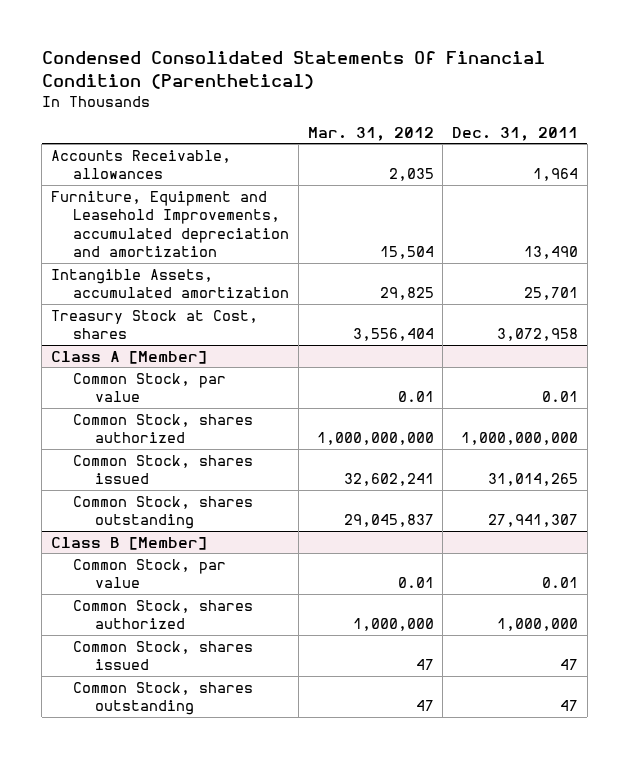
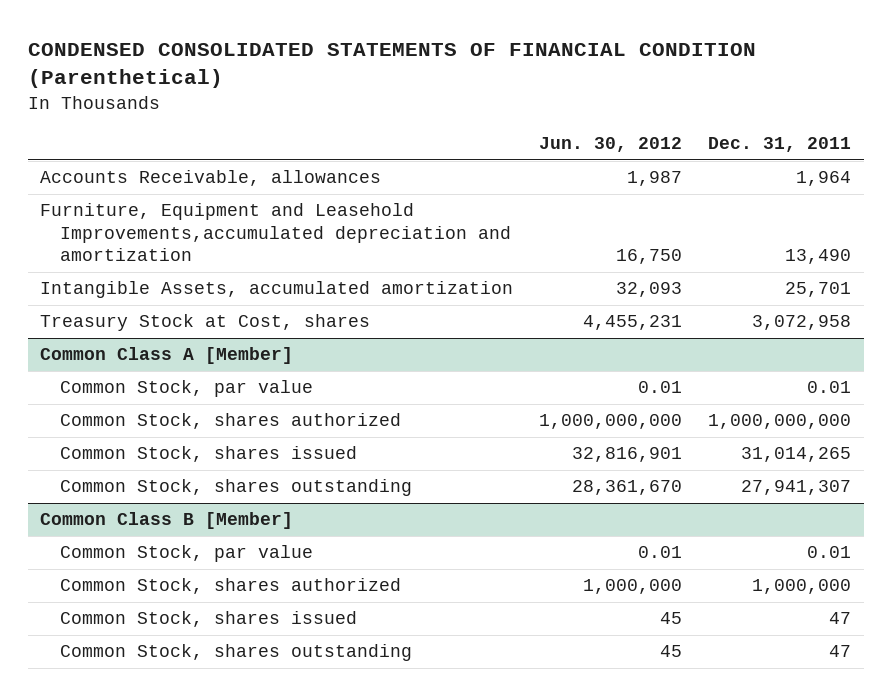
[41,51,545,89] Condensed Consolidated Statements Of Financial Condition (Parenthetical) -> [27,42,756,89] CONDENSED CONSOLIDATED STATEMENTS OF FINANCIAL CONDITION (Parenthetical)
[307,126,434,141] Mar. 31, 2012 -> none
none -> [539,137,683,153] Jun. 30, 2012
[51,190,290,257] Furniture, Equipment and Leasehold Improvements, accumulated depreciation and amortization -> [40,203,512,262] Furniture, Equipment and Leasehold Improvements,accumulated depreciation and amortization
[51,350,208,364] Class A [Member] -> [40,347,294,365] Common Class A [Member]
[51,536,208,550] Class B [Member] -> [40,512,294,530] Common Class B [Member]

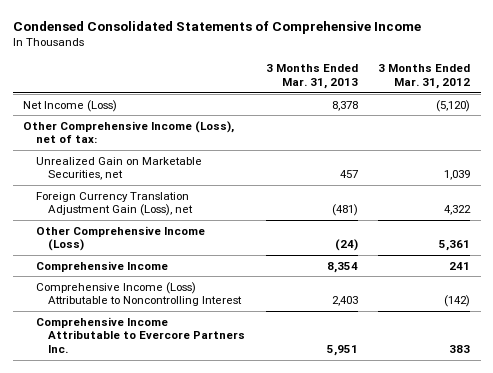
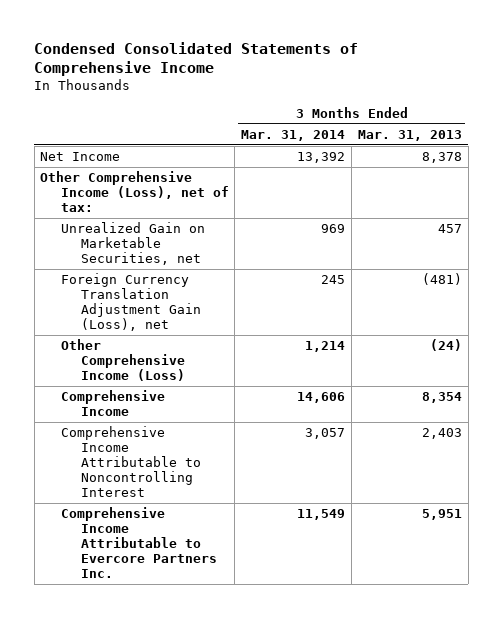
[378,64,471,90] 3 Months Ended Mar. 31, 2012 -> none
none -> [241,129,346,141] Mar. 31, 2014
[23,99,118,112] Net Income (Loss) -> [40,151,121,161] Net Income
[35,281,243,307] Comprehensive Income (Loss) Attributable to Noncontrolling Interest -> [60,425,201,498] Comprehensive Income Attributable to Noncontrolling Interest

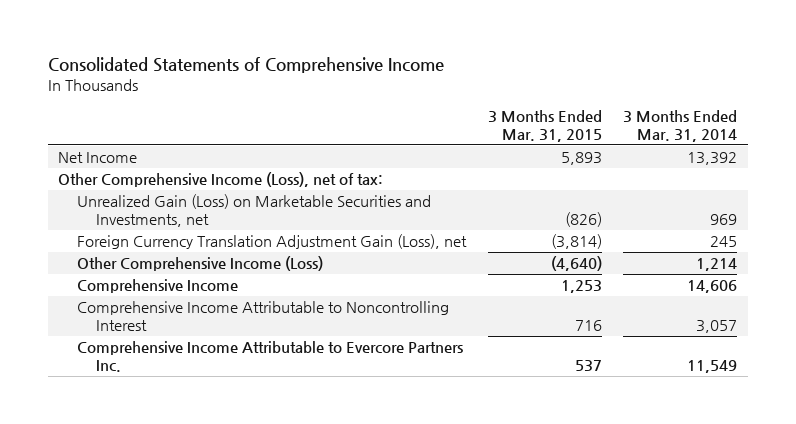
[34,41,359,77] Condensed Consolidated Statements of Comprehensive Income -> [47,57,444,74] Consolidated Statements of Comprehensive Income
[357,129,462,141] Mar. 31, 2013 -> none
none -> [487,110,602,142] 3 Months Ended Mar. 31, 2015
[60,221,205,266] Unrealized Gain on Marketable Securities, net -> [77,194,432,227] Unrealized Gain (Loss) on Marketable Securities and Investments, net

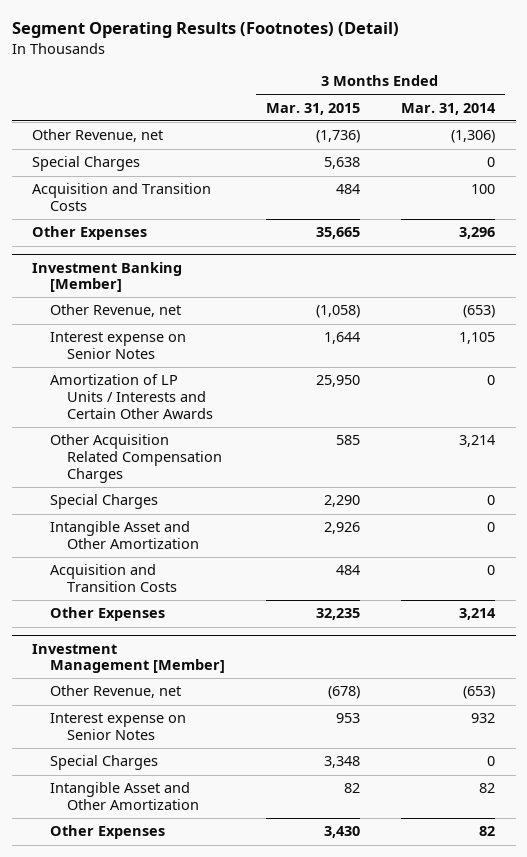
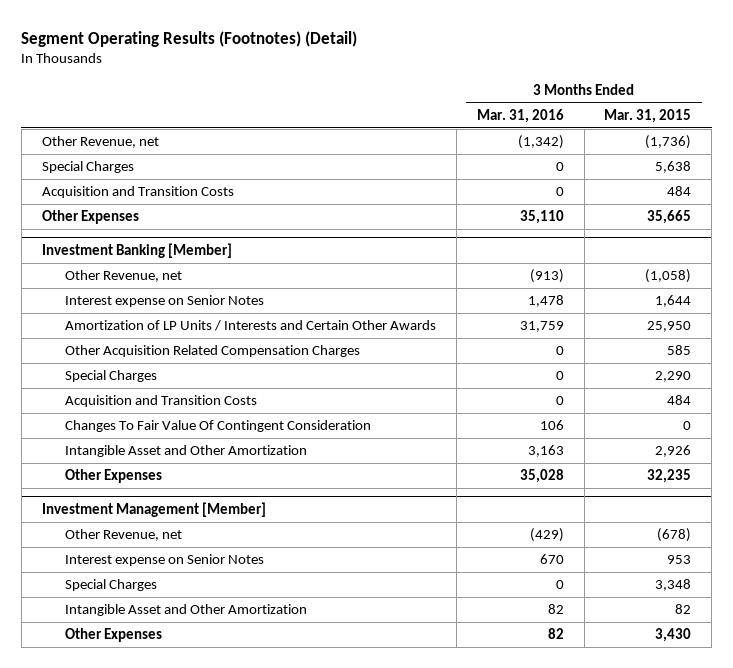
[401,102,497,115] Mar. 31, 2014 -> none
none -> [476,109,564,124] Mar. 31, 2016
none -> [64,420,371,433] Changes To Fair Value Of Contingent Consideration
[49,521,200,550] Intangible Asset and Other Amortization -> [64,445,307,458] Intangible Asset and Other Amortization

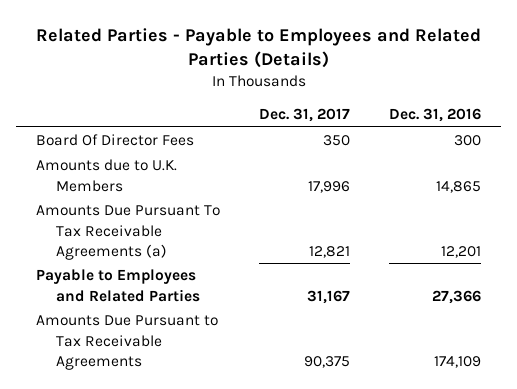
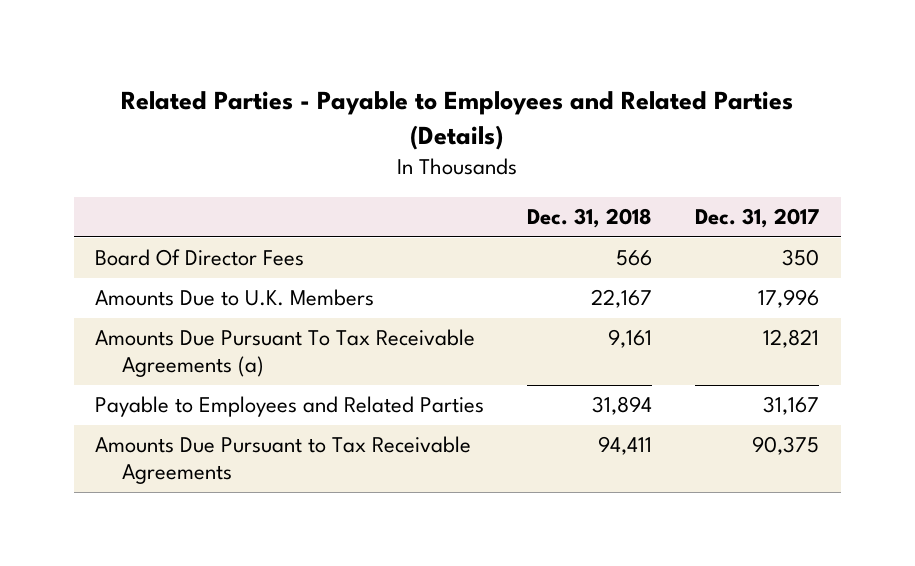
[389,108,482,123] Dec. 31, 2016 -> none
none -> [527,208,653,229] Dec. 31, 2018
[35,159,177,192] Amounts due to U.K. Members -> [95,289,375,307] Amounts Due to U.K. Members

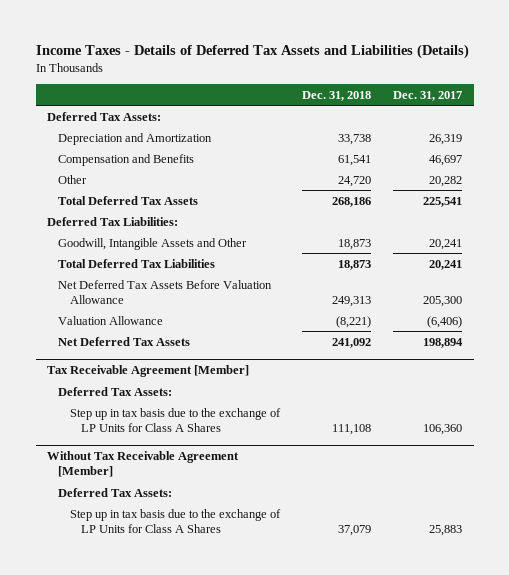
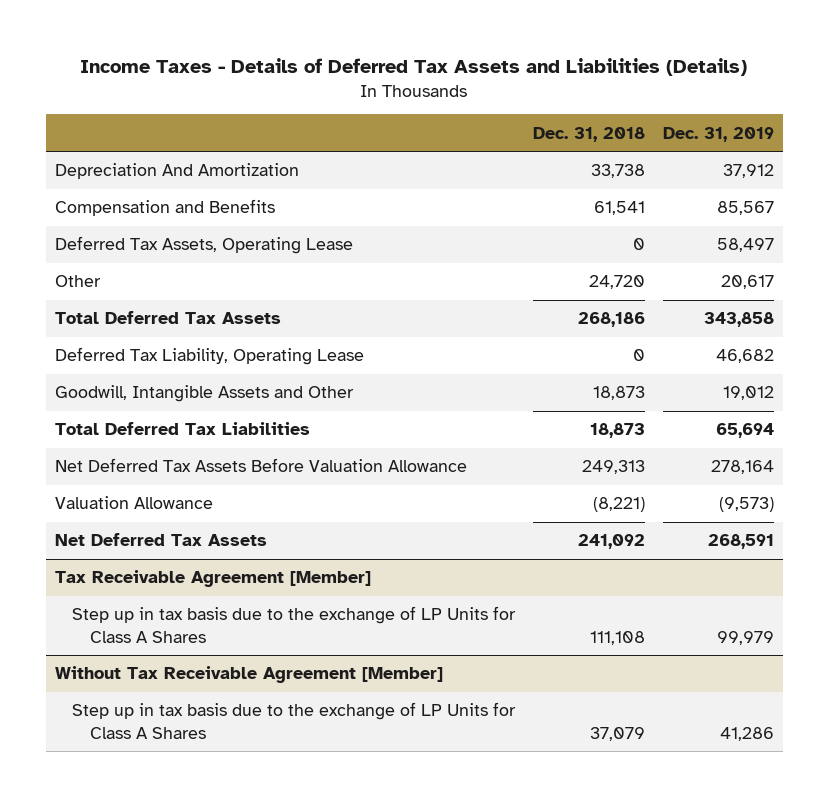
[393,90,463,101] Dec. 31, 2017 -> none
none -> [662,126,774,142] Dec. 31, 2019
[47,111,162,121] Deferred Tax Assets: -> none
[58,132,213,145] Depreciation and Amortization -> [54,163,299,180] Depreciation And Amortization
none -> [54,236,353,255] Deferred Tax Assets, Operating Lease
[47,216,179,226] Deferred Tax Liabilities: -> none
none -> [54,347,364,366] Deferred Tax Liability, Operating Lease
[58,386,173,396] Deferred Tax Assets: -> none
[58,487,173,497] Deferred Tax Assets: -> none

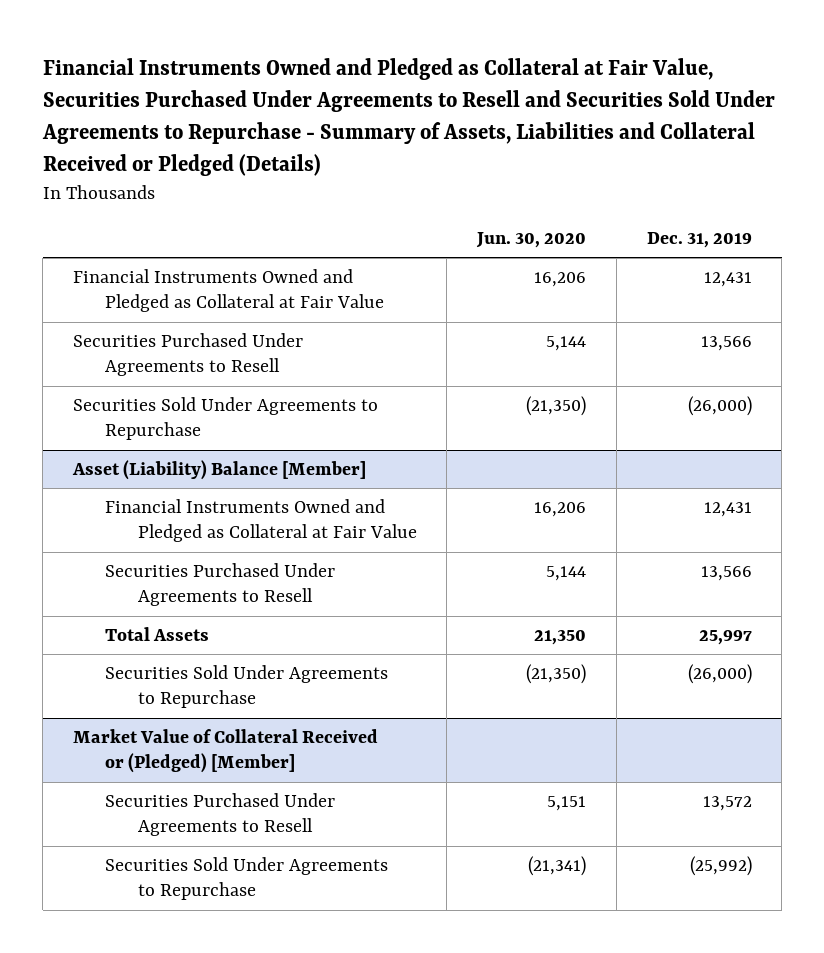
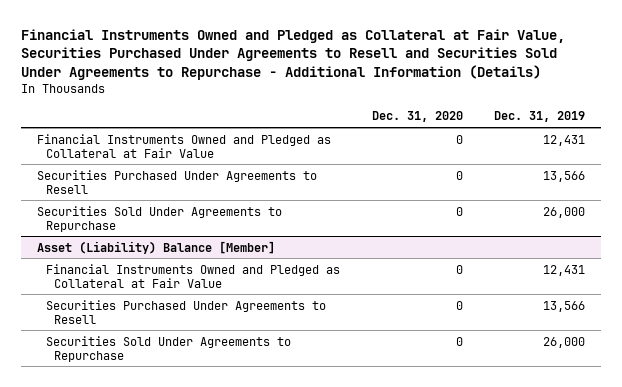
[41,57,775,176] Financial Instruments Owned and Pledged as Collateral at Fair Value, Securities Purchased Under Agreements to Resell and Securities Sold Under Agreements to Repurchase - Summary of Assets, Liabilities and Collateral Received or Pledged (Details) -> [21,28,566,80] Financial Instruments Owned and Pledged as Collateral at Fair Value, Securities Purchased Under Agreements to Resell and Securities Sold Under Agreements to Repurchase - Additional Information (Details)
[476,232,587,249] Jun. 30, 2020 -> none
none -> [371,111,463,123] Dec. 31, 2020
[687,395,752,416] (26,000) -> [543,206,586,218] 26,000
[105,626,210,641] Total Assets -> none
[72,728,378,774] Market Value of Collateral Received or (Pledged) [Member] -> none
[105,792,336,837] Securities Purchased Under Agreements to Resell -> none
[105,856,389,901] Securities Sold Under Agreements to Repurchase -> none
[687,663,752,684] (26,000) -> [543,336,586,348] 26,000

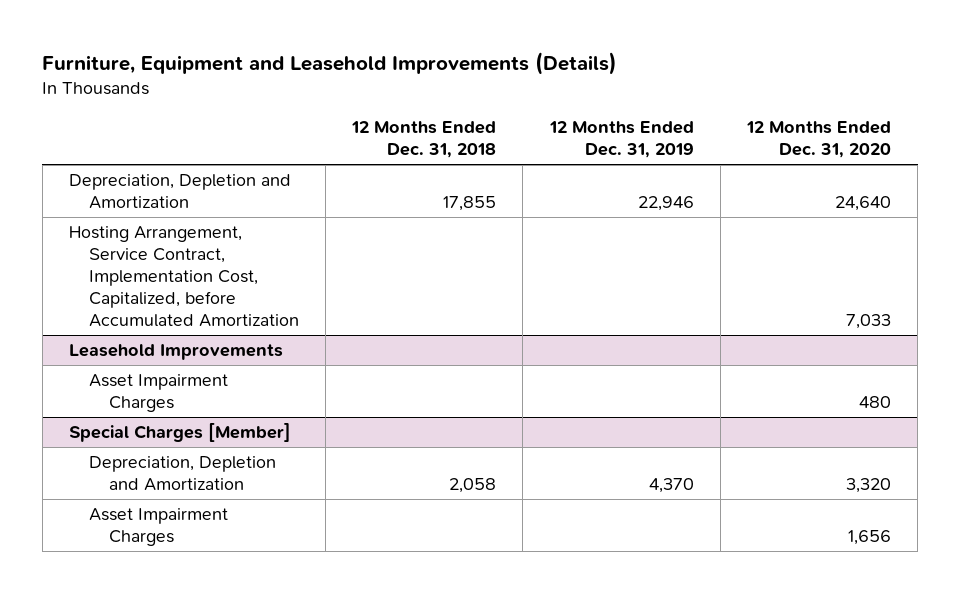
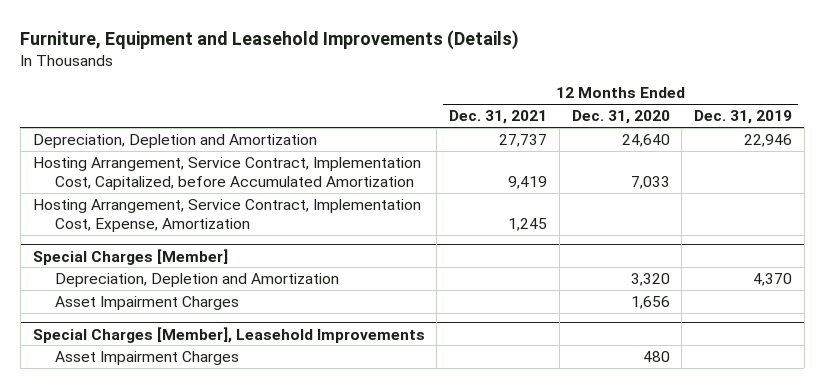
[351,121,497,159] 12 Months Ended Dec. 31, 2018 -> none
none -> [449,110,548,125] Dec. 31, 2021
[68,344,283,361] Leasehold Improvements -> none
[88,374,228,413] Asset Impairment Charges -> none
none -> [32,198,421,233] Hosting Arrangement, Service Contract, Implementation Cost, Expense, Amortization
none -> [32,326,425,343] Special Charges [Member], Leasehold Improvements
none -> [55,350,240,365] Asset Impairment Charges

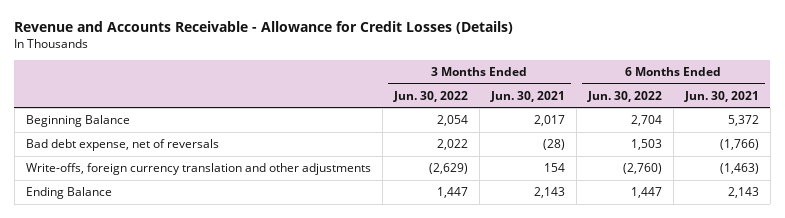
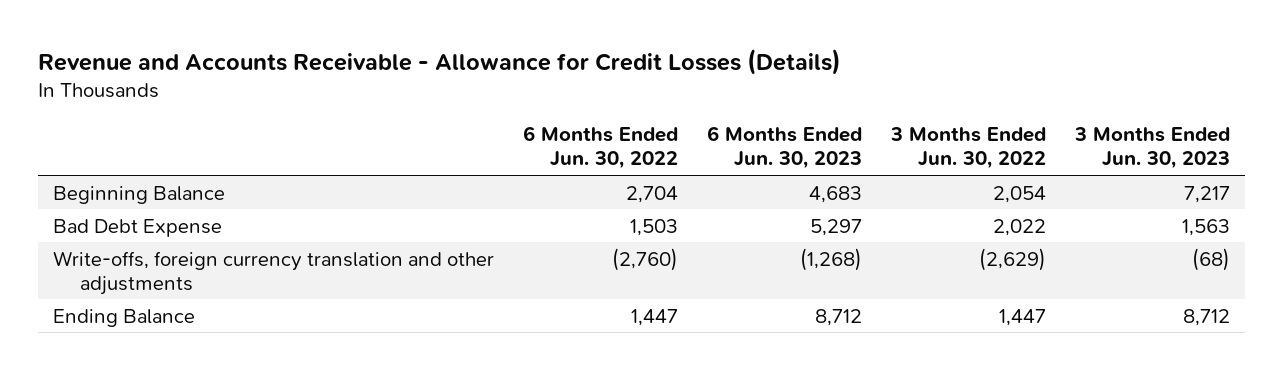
[489,90,565,102] Jun. 30, 2021 -> none
[683,90,759,102] Jun. 30, 2021 -> none
none -> [706,126,862,170] 6 Months Ended Jun. 30, 2023
none -> [1074,127,1231,170] 3 Months Ended Jun. 30, 2023
[25,138,219,151] Bad debt expense, net of reversals -> [52,218,222,237] Bad Debt Expense

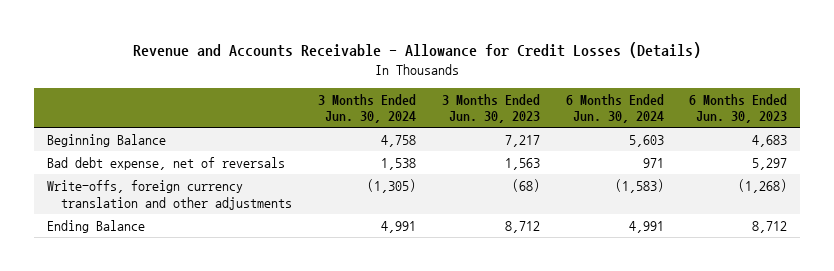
[522,126,678,170] 6 Months Ended Jun. 30, 2022 -> none
[890,127,1047,170] 3 Months Ended Jun. 30, 2022 -> none
none -> [317,93,416,124] 3 Months Ended Jun. 30, 2024
none -> [565,93,664,124] 6 Months Ended Jun. 30, 2024
[52,218,222,237] Bad Debt Expense -> [46,157,285,171] Bad debt expense, net of reversals

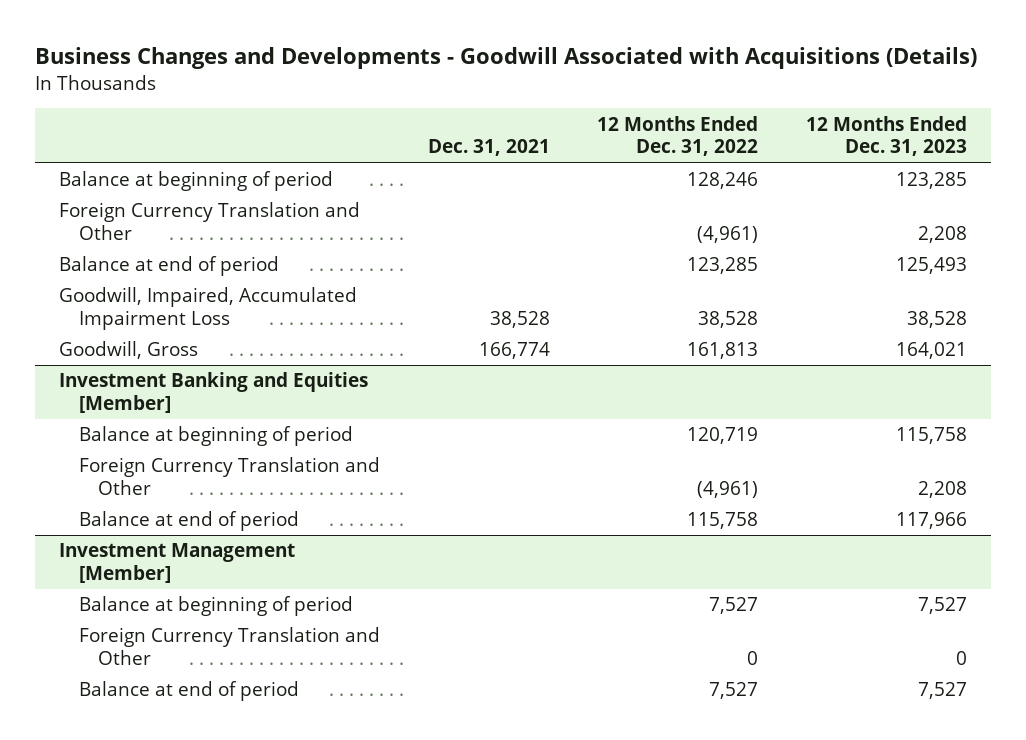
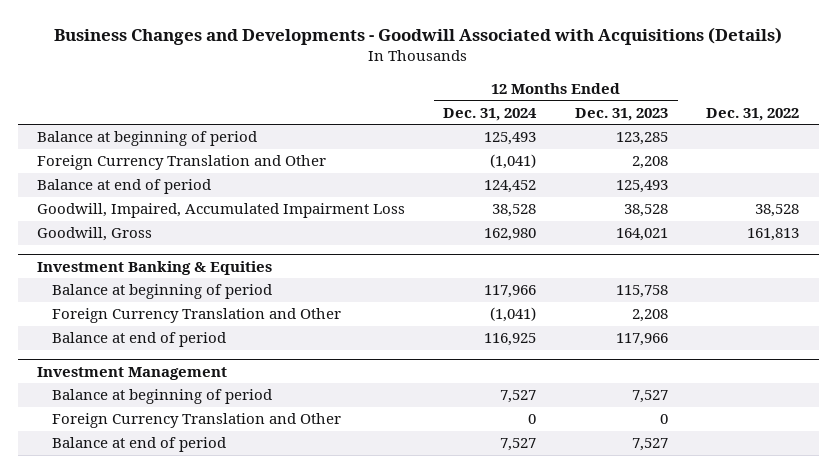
[427,139,550,157] Dec. 31, 2021 -> none
[597,115,759,157] 12 Months Ended Dec. 31, 2022 -> none
none -> [443,107,538,121] Dec. 31, 2024
none -> [706,107,800,121] Dec. 31, 2022
[59,372,369,414] Investment Banking and Equities [Member] -> [37,260,273,275] Investment Banking & Equities
[59,543,296,584] Investment Management [Member] -> [37,366,228,380] Investment Management

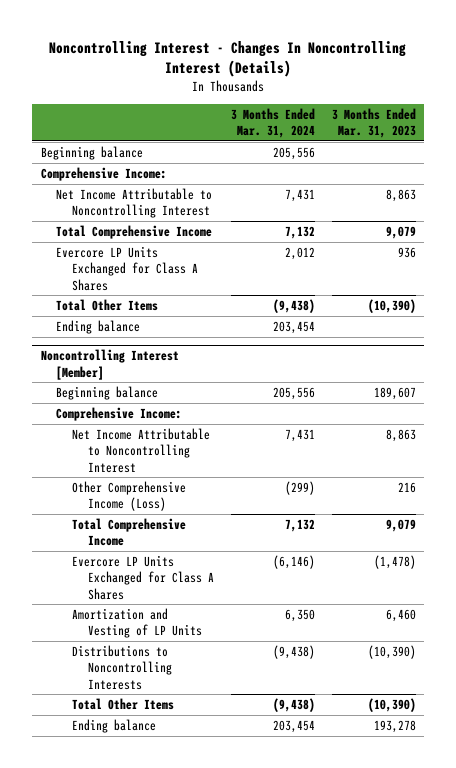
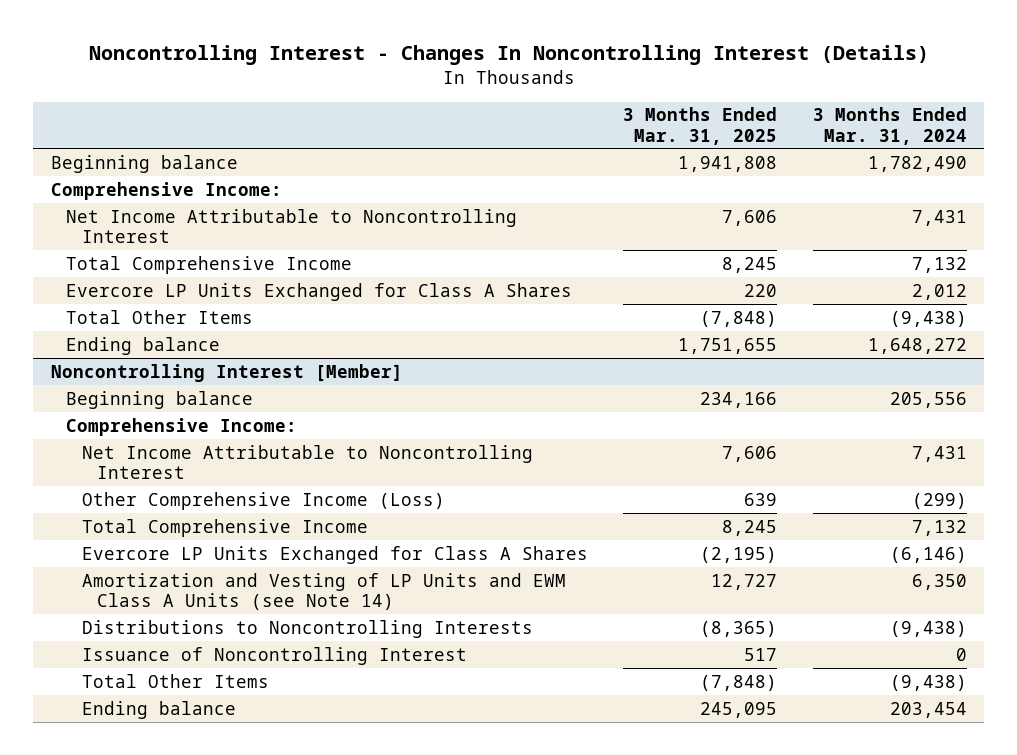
[331,107,416,139] 3 Months Ended Mar. 31, 2023 -> none
none -> [623,107,778,145] 3 Months Ended Mar. 31, 2025
[272,146,315,160] 205,556 -> [867,155,967,172] 1,782,490
[272,320,315,334] 203,454 -> [867,337,967,354] 1,648,272
[71,607,202,639] Amortization and Vesting of LP Units -> [81,572,566,610] Amortization and Vesting of LP Units and EWM Class A Units (see Note 14)
none -> [81,646,467,665] Issuance of Noncontrolling Interest

